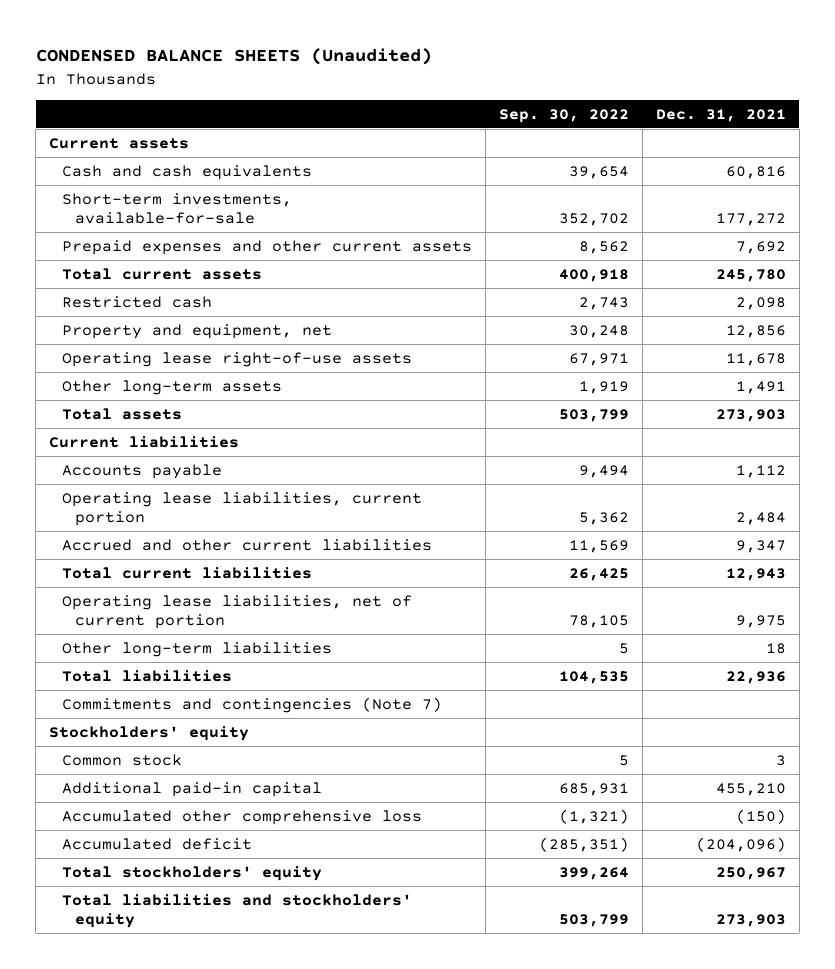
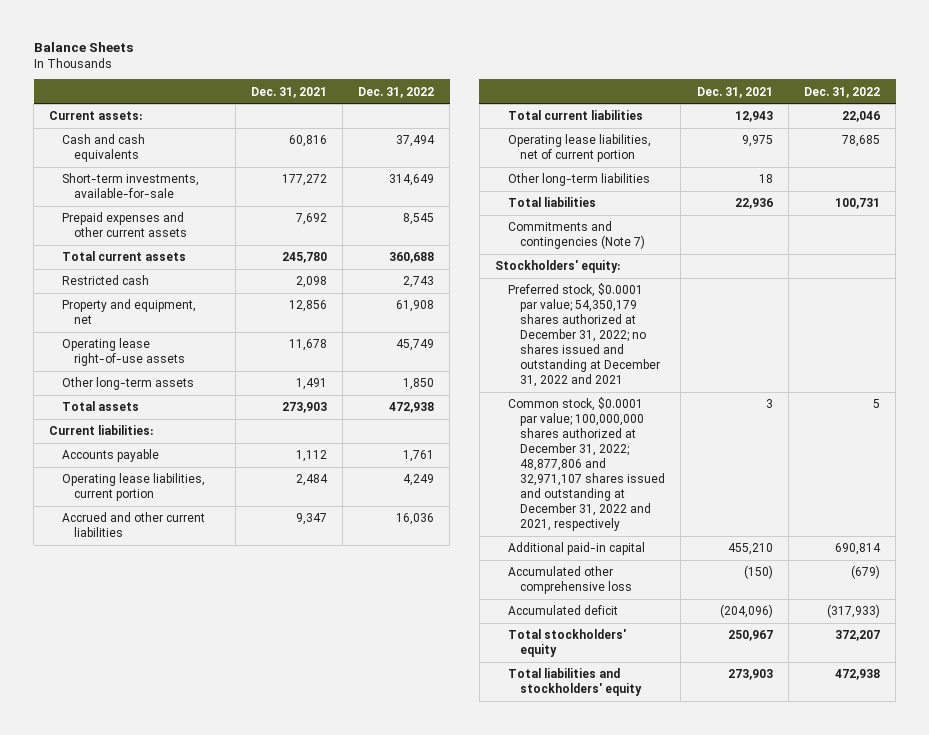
[35,48,432,66] CONDENSED BALANCE SHEETS (Unaudited) -> [33,41,133,52] Balance Sheets
[498,108,629,123] Sep. 30, 2022 -> none
none -> [358,86,435,98] Dec. 31, 2022
[48,137,189,149] Current assets -> [49,111,143,121] Current assets:
[48,435,239,448] Current liabilities -> [49,425,154,436] Current liabilities:
[48,725,249,741] Stockholders' equity -> [495,260,621,274] Stockholders' equity:
none -> [507,283,661,388] Preferred stock, $0.0001 par value; 54,350,179 shares authorized at December 31, 2022; no shares issued and outstanding at December 31, 2022 and 2021
[61,753,182,766] Common stock -> [507,397,666,532] Common stock, $0.0001 par value; 100,000,000 shares authorized at December 31, 2022; 48,877,806 and 32,971,107 shares issued and outstanding at December 31, 2022 and 2021, respectively

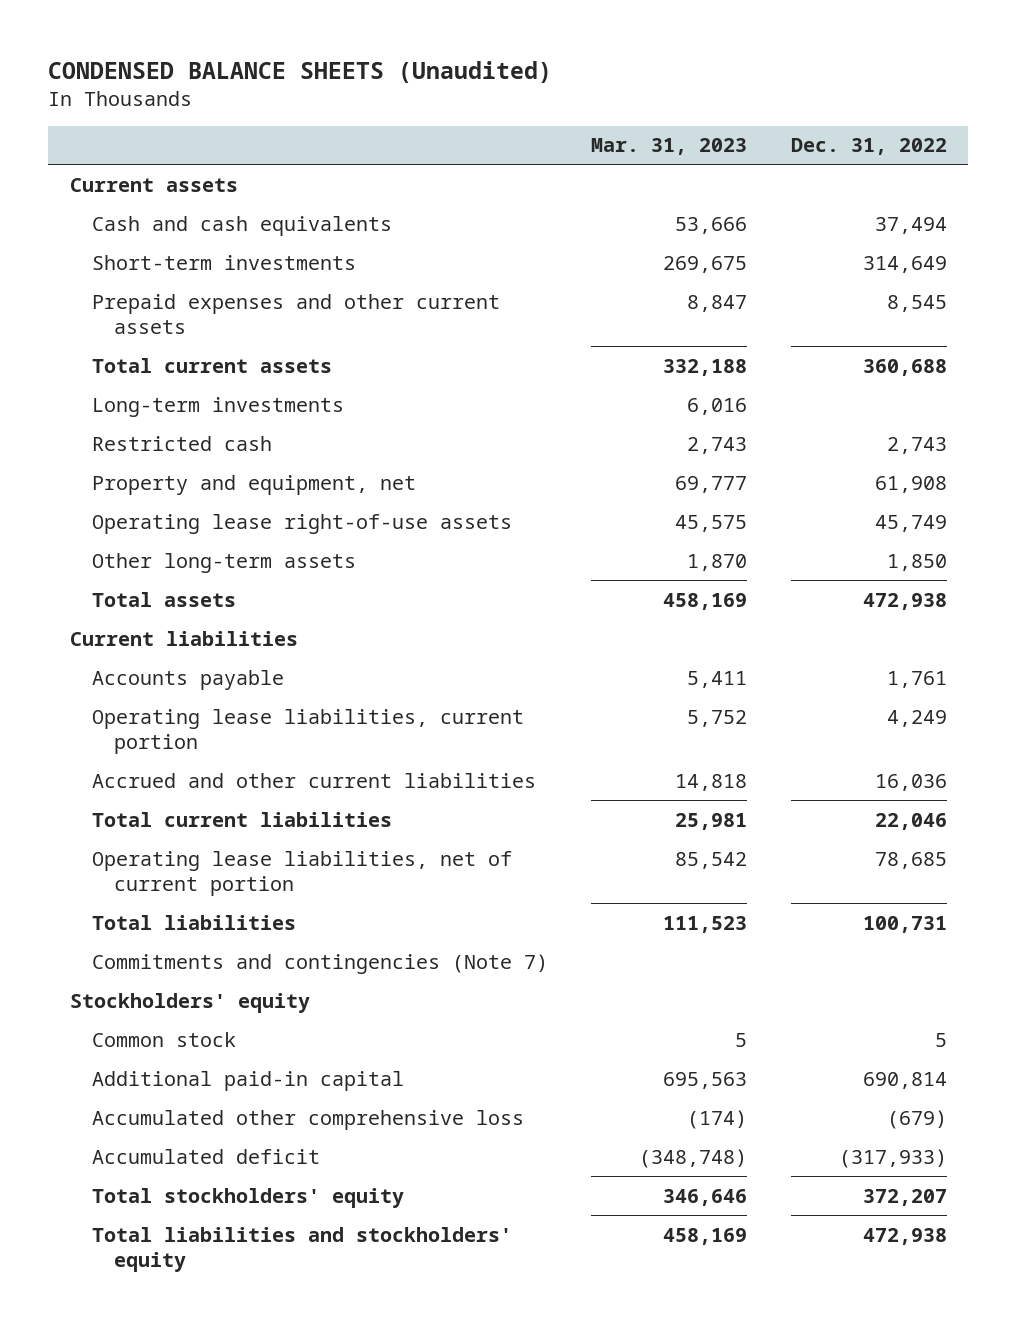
[33,41,133,52] Balance Sheets -> [47,60,552,83] CONDENSED BALANCE SHEETS (Unaudited)
[250,86,327,98] Dec. 31, 2021 -> none
none -> [591,138,748,156] Mar. 31, 2023
[49,111,143,121] Current assets: -> [69,177,238,192] Current assets
[61,173,199,199] Short-term investments, available-for-sale -> [91,254,356,270] Short-term investments
none -> [91,396,344,417] Long-term investments
[49,425,154,436] Current liabilities: -> [69,630,298,646] Current liabilities
[507,173,650,187] Other long-term liabilities -> none
[507,283,661,388] Preferred stock, $0.0001 par value; 54,350,179 shares authorized at December 31, 2022; no shares issued and outstanding at December 31, 2022 and 2021 -> none
[495,260,621,274] Stockholders' equity: -> [69,992,310,1013] Stockholders' equity
[507,397,666,532] Common stock, $0.0001 par value; 100,000,000 shares authorized at December 31, 2022; 48,877,806 and 32,971,107 shares issued and outstanding at December 31, 2022 and 2021, respectively -> [91,1031,236,1047] Common stock

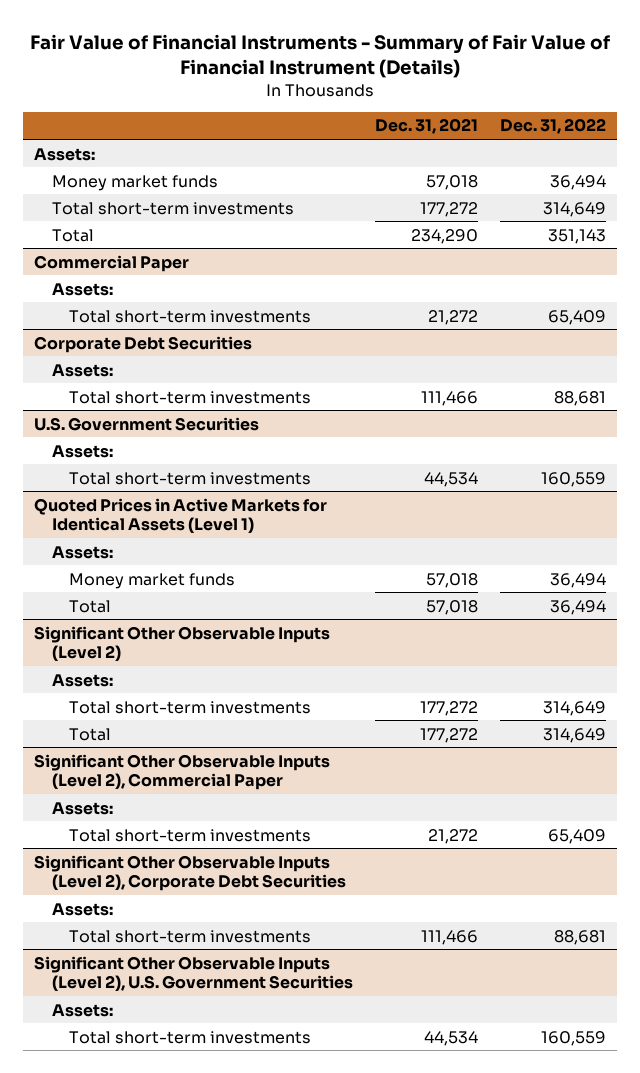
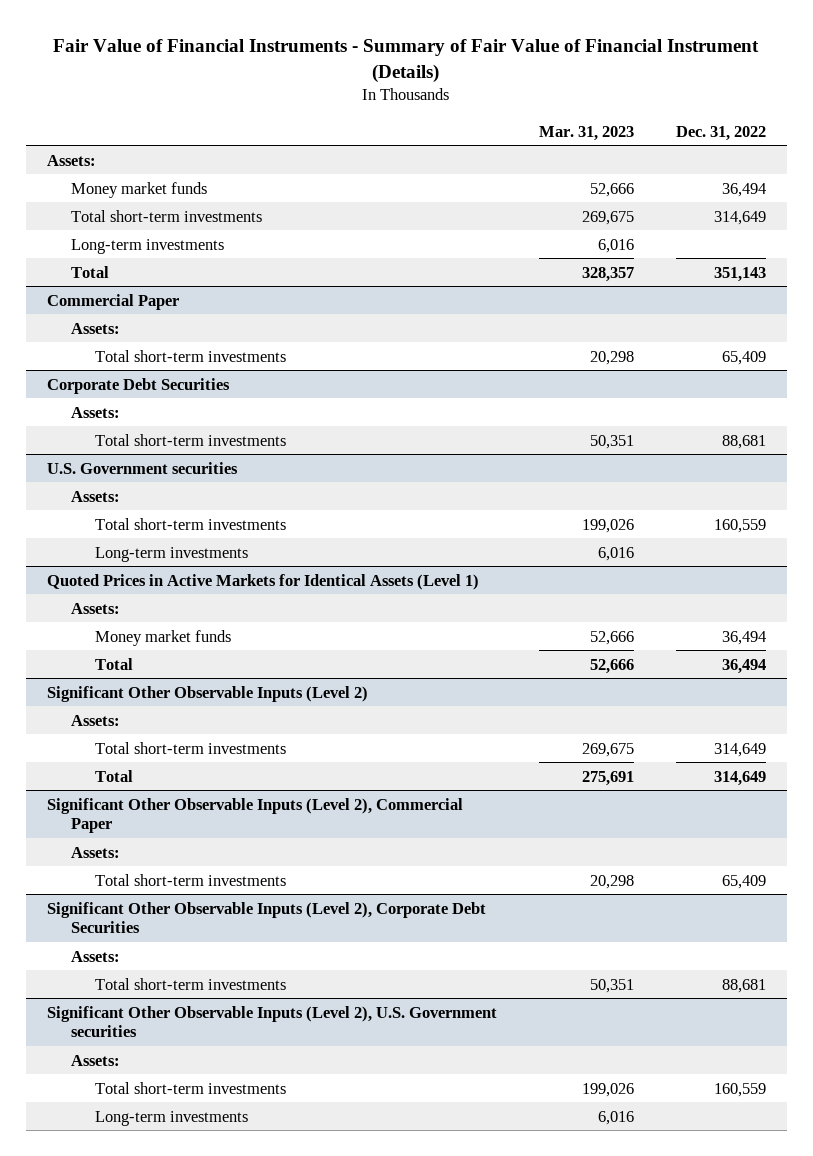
[374,118,478,135] Dec. 31, 2021 -> none
none -> [538,125,634,141] Mar. 31, 2023
none -> [70,238,224,254] Long-term investments
[34,416,260,431] U.S. Government Securities -> [46,461,238,474] U.S. Government securities
none -> [94,546,248,562] Long-term investments
[34,955,353,991] Significant Other Observable Inputs (Level 2), U.S. Government Securities -> [46,1005,497,1038] Significant Other Observable Inputs (Level 2), U.S. Government securities
none -> [94,1110,248,1126] Long-term investments

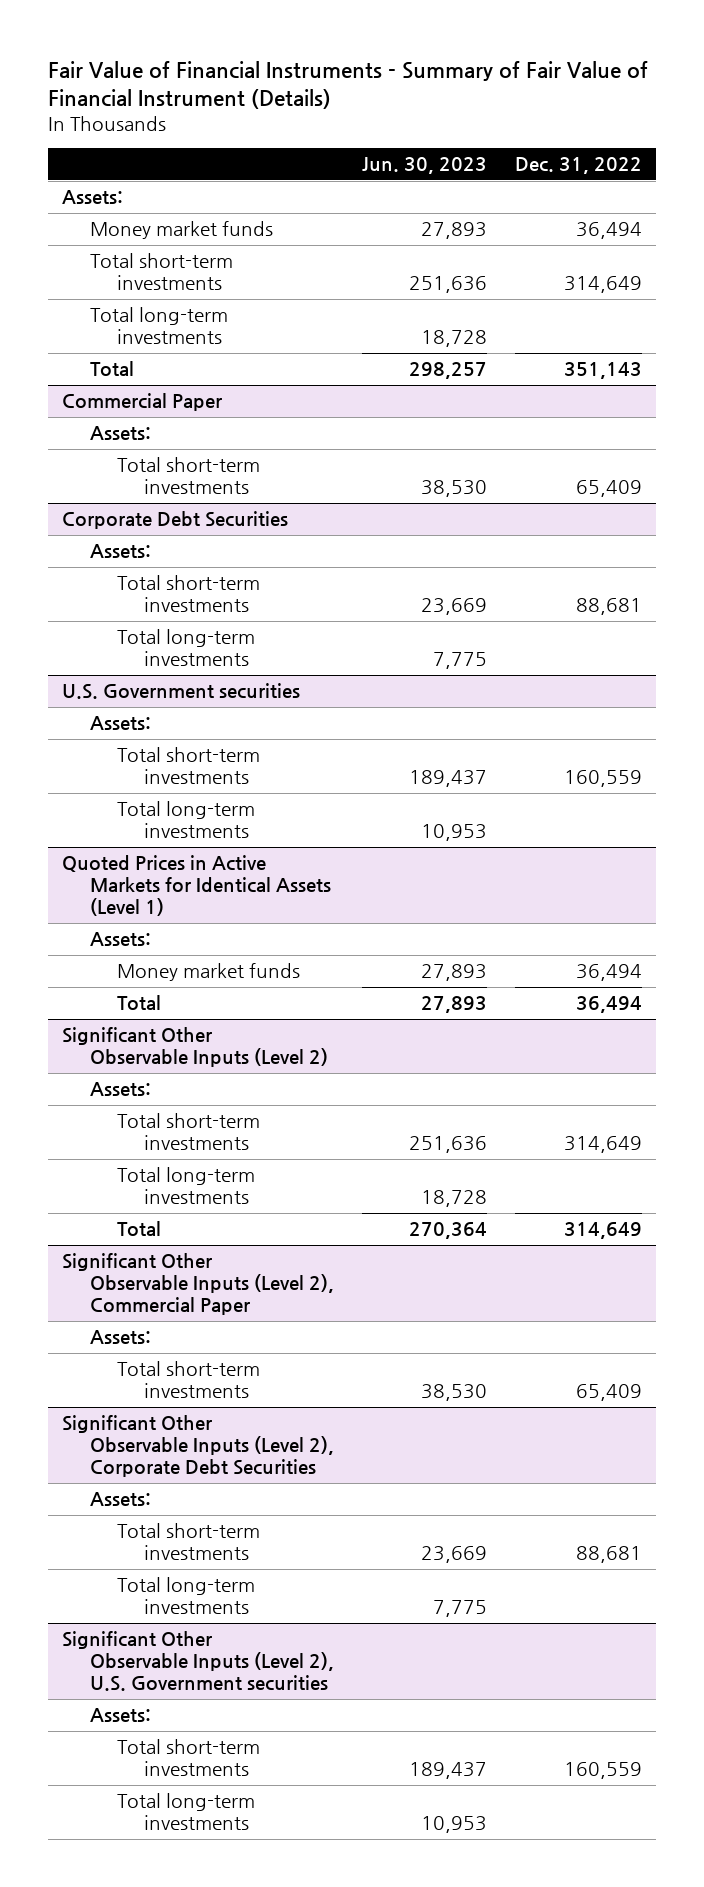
[538,125,634,141] Mar. 31, 2023 -> none
none -> [361,157,487,175] Jun. 30, 2023
[70,238,224,254] Long-term investments -> [89,307,228,345] Total long-term investments
none -> [116,629,255,667] Total long-term investments
[94,546,248,562] Long-term investments -> [116,801,255,839] Total long-term investments
none -> [116,1167,255,1205] Total long-term investments
none -> [116,1577,255,1615] Total long-term investments
[94,1110,248,1126] Long-term investments -> [116,1793,255,1831] Total long-term investments

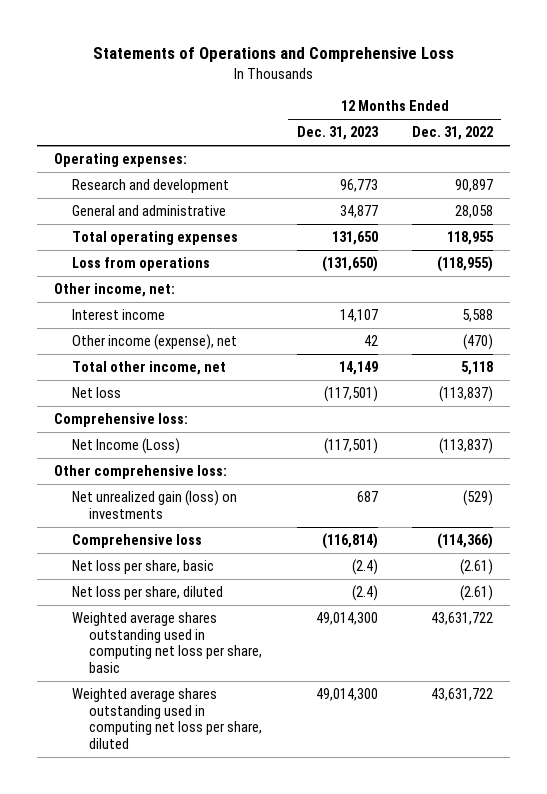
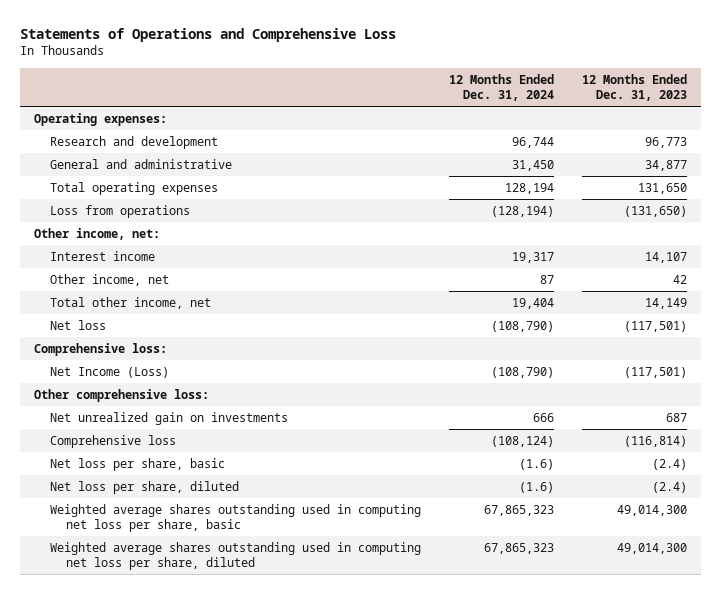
[411,126,493,141] Dec. 31, 2022 -> none
none -> [449,73,555,101] 12 Months Ended Dec. 31, 2024
[71,334,237,351] Other income (expense), net -> [50,273,170,286] Other income, net
[71,490,237,519] Net unrealized gain (loss) on investments -> [50,411,289,425] Net unrealized gain on investments

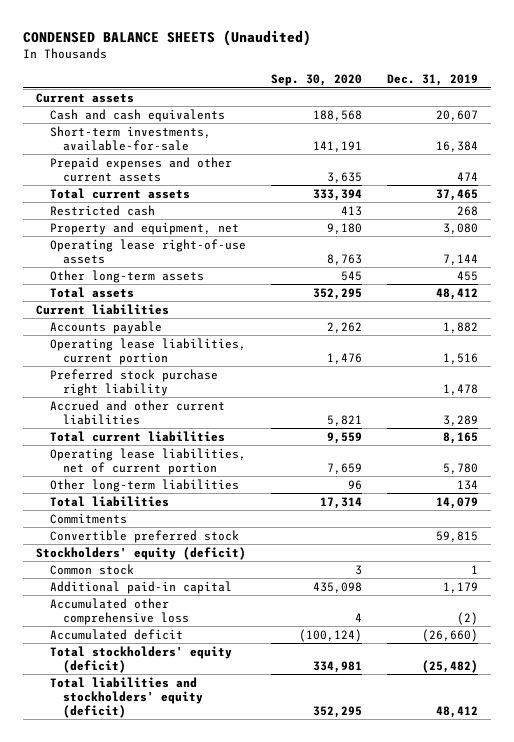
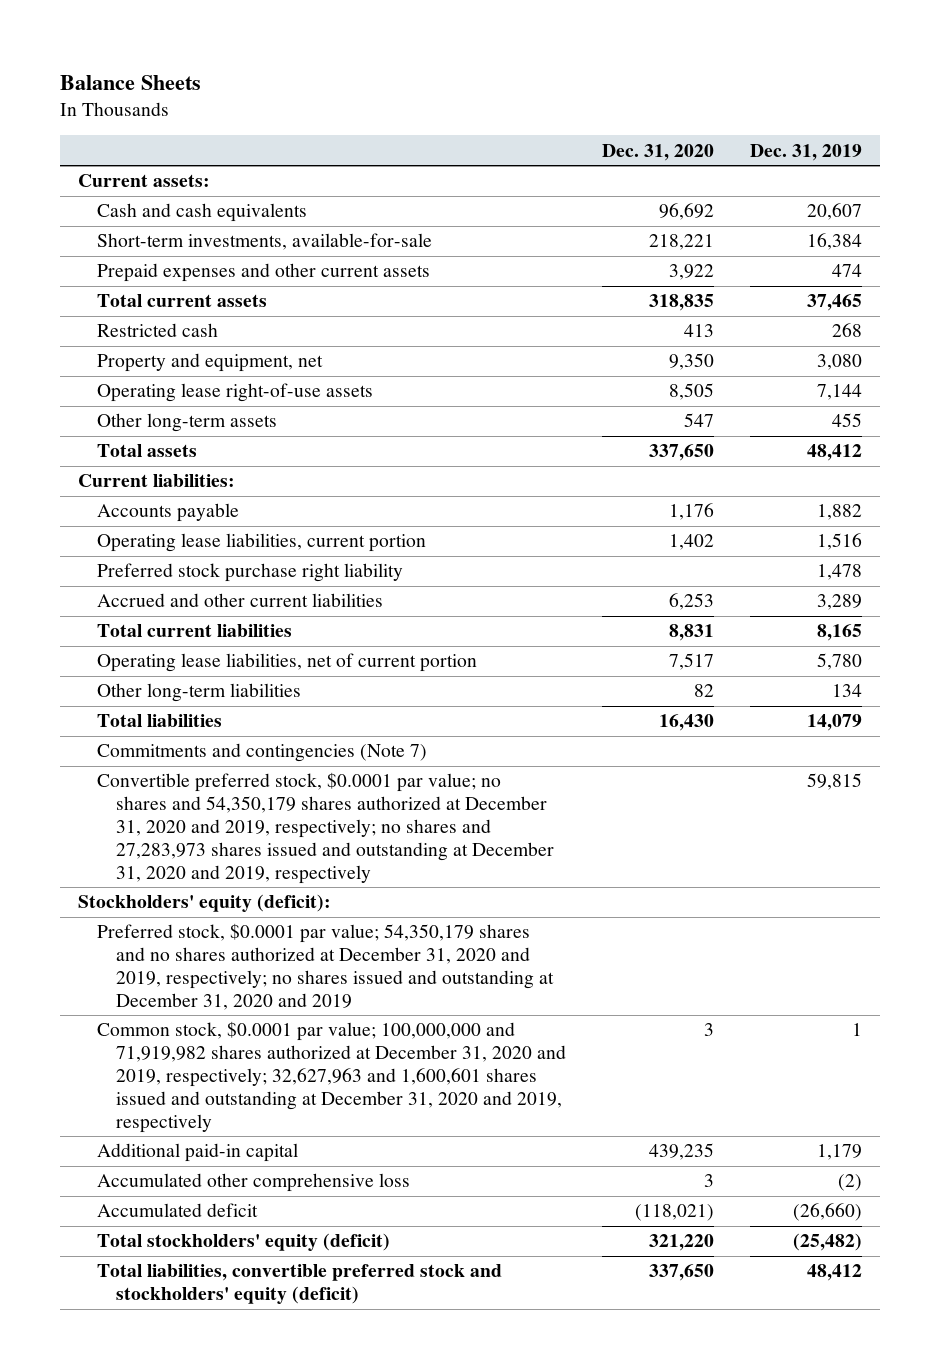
[23,30,312,47] CONDENSED BALANCE SHEETS (Unaudited) -> [60,75,202,91] Balance Sheets
[271,74,363,87] Sep. 30, 2020 -> none
none -> [602,143,715,161] Dec. 31, 2020
[35,92,134,103] Current assets -> [78,174,211,188] Current assets:
[35,303,169,315] Current liabilities -> [78,474,236,488] Current liabilities:
[49,512,127,524] Commitments -> [97,743,428,763] Commitments and contingencies (Note 7)
[49,529,239,543] Convertible preferred stock -> [97,772,554,884] Convertible preferred stock, $0.0001 par value; no shares and 54,350,179 shares authorized at December 31, 2020 and 2019, respectively; no shares and 27,283,973 shares issued and outstanding at December 31, 2020 and 2019, respectively
[35,546,246,560] Stockholders' equity (deficit) -> [78,894,332,913] Stockholders' equity (deficit):
none -> [97,923,554,1010] Preferred stock, $0.0001 par value; 54,350,179 shares and no shares authorized at December 31, 2020 and 2019, respectively; no shares issued and outstanding at December 31, 2020 and 2019
[49,563,134,575] Common stock -> [97,1021,566,1133] Common stock, $0.0001 par value; 100,000,000 and 71,919,982 shares authorized at December 31, 2020 and 2019, respectively; 32,627,963 and 1,600,601 shares issued and outstanding at December 31, 2020 and 2019, respectively
[49,676,204,718] Total liabilities and stockholders' equity (deficit) -> [97,1264,503,1305] Total liabilities, convertible preferred stock and stockholders' equity (deficit)

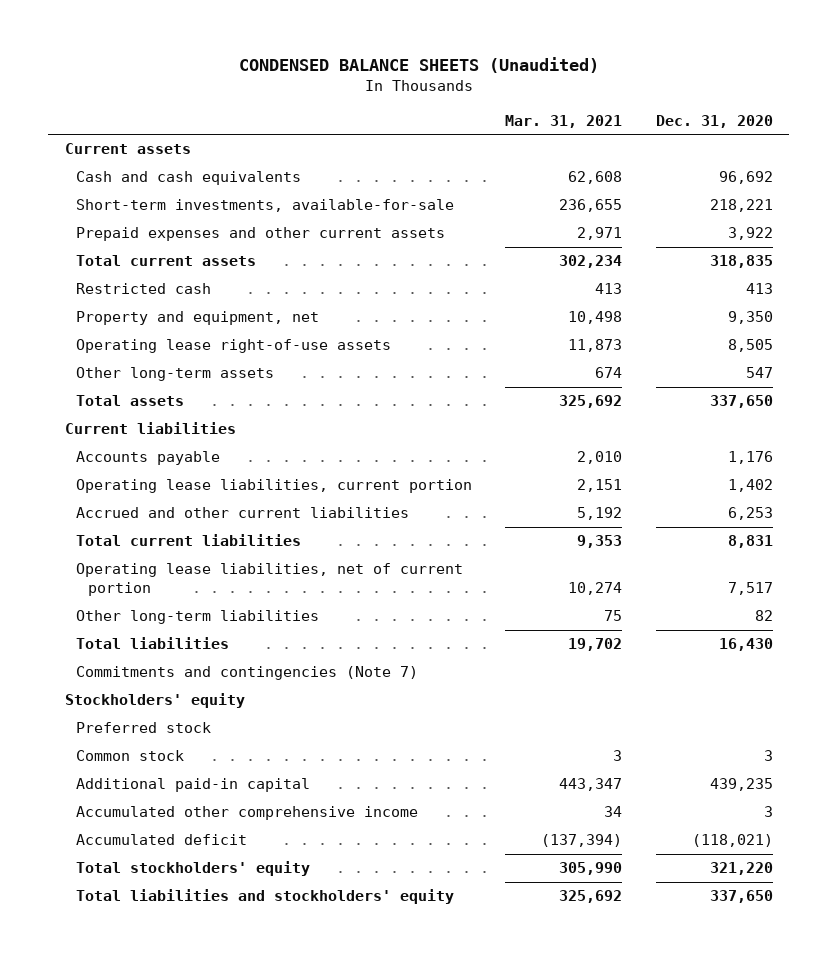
[60,75,202,91] Balance Sheets -> [238,57,599,74] CONDENSED BALANCE SHEETS (Unaudited)
[750,143,863,161] Dec. 31, 2019 -> none
none -> [505,114,623,128] Mar. 31, 2021
[78,174,211,188] Current assets: -> [64,143,191,155] Current assets
[78,474,236,488] Current liabilities: -> [64,422,236,435] Current liabilities
[97,563,404,583] Preferred stock purchase right liability -> none
[97,772,554,884] Convertible preferred stock, $0.0001 par value; no shares and 54,350,179 shares authorized at December 31, 2020 and 2019, respectively; no shares and 27,283,973 shares issued and outstanding at December 31, 2020 and 2019, respectively -> none
[78,894,332,913] Stockholders' equity (deficit): -> [64,693,245,709] Stockholders' equity
[97,923,554,1010] Preferred stock, $0.0001 par value; 54,350,179 shares and no shares authorized at December 31, 2020 and 2019, respectively; no shares issued and outstanding at December 31, 2020 and 2019 -> [76,722,212,734] Preferred stock
[97,1021,566,1133] Common stock, $0.0001 par value; 100,000,000 and 71,919,982 shares authorized at December 31, 2020 and 2019, respectively; 32,627,963 and 1,600,601 shares issued and outstanding at December 31, 2020 and 2019, respectively -> [76,750,185,762] Common stock
[97,1173,411,1193] Accumulated other comprehensive loss -> [76,806,419,821] Accumulated other comprehensive income
[97,1233,391,1252] Total stockholders' equity (deficit) -> [76,861,311,877] Total stockholders' equity
[97,1264,503,1305] Total liabilities, convertible preferred stock and stockholders' equity (deficit) -> [76,889,455,905] Total liabilities and stockholders' equity

